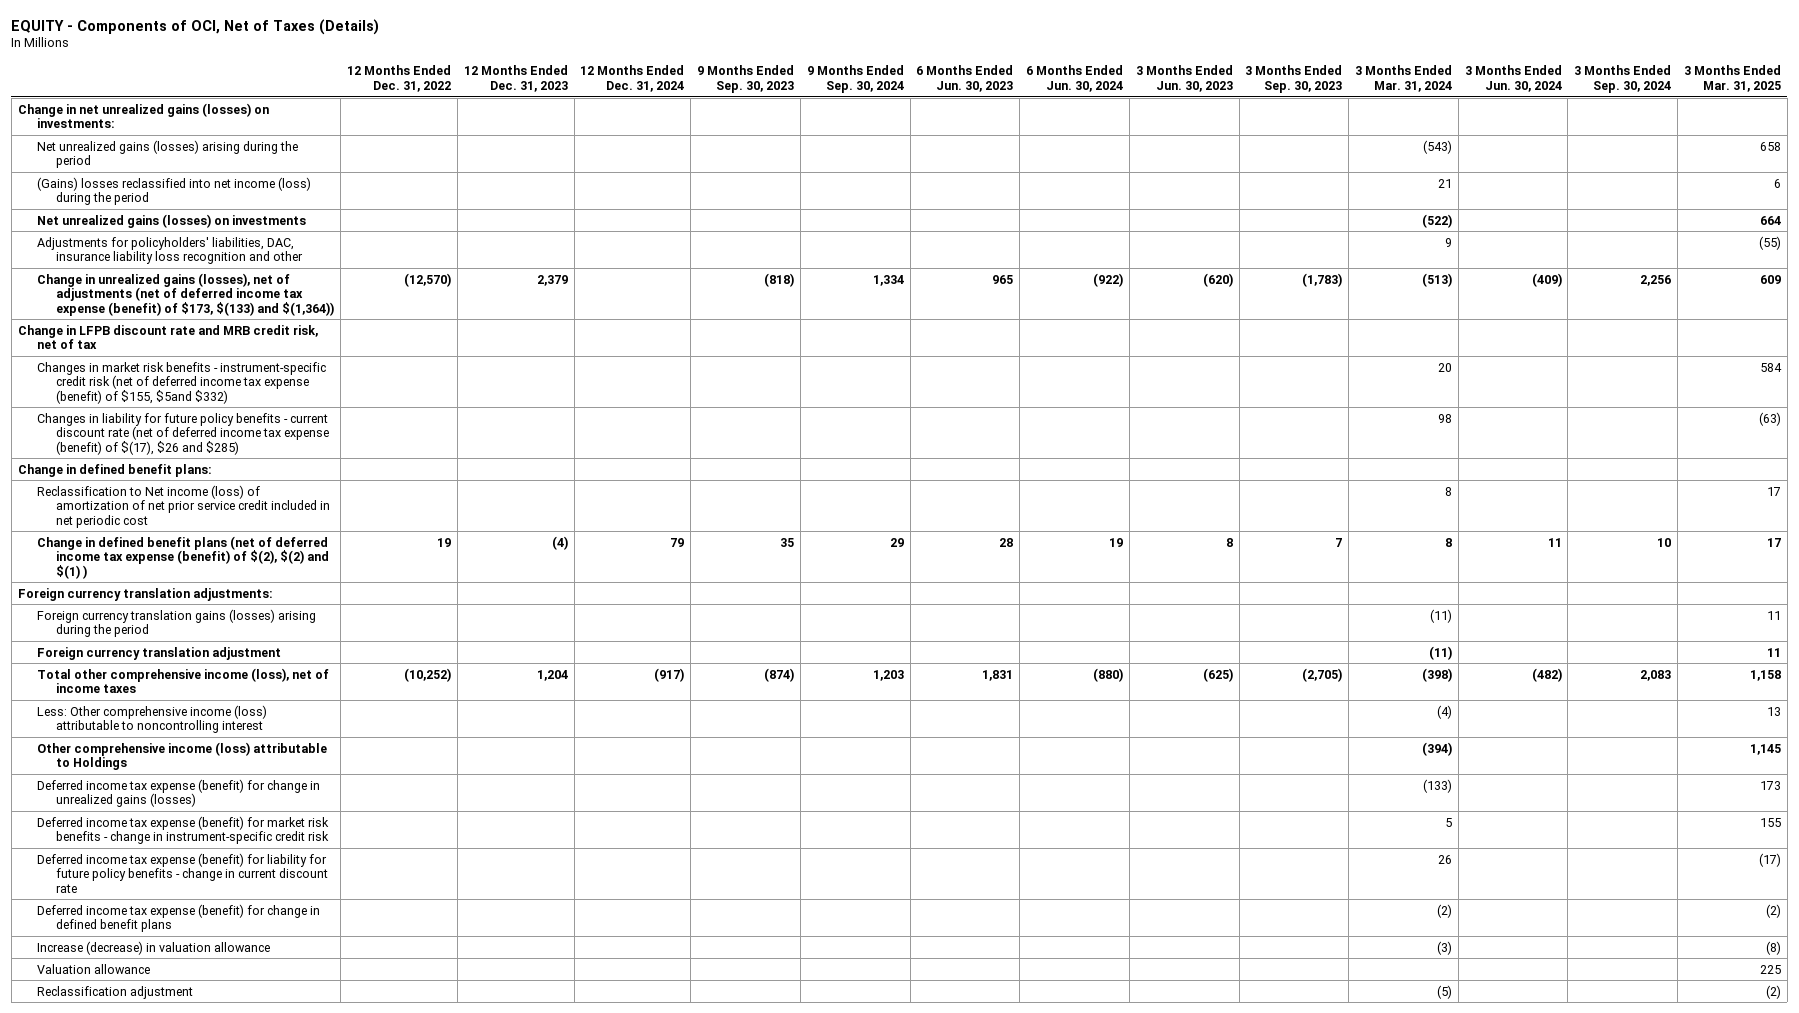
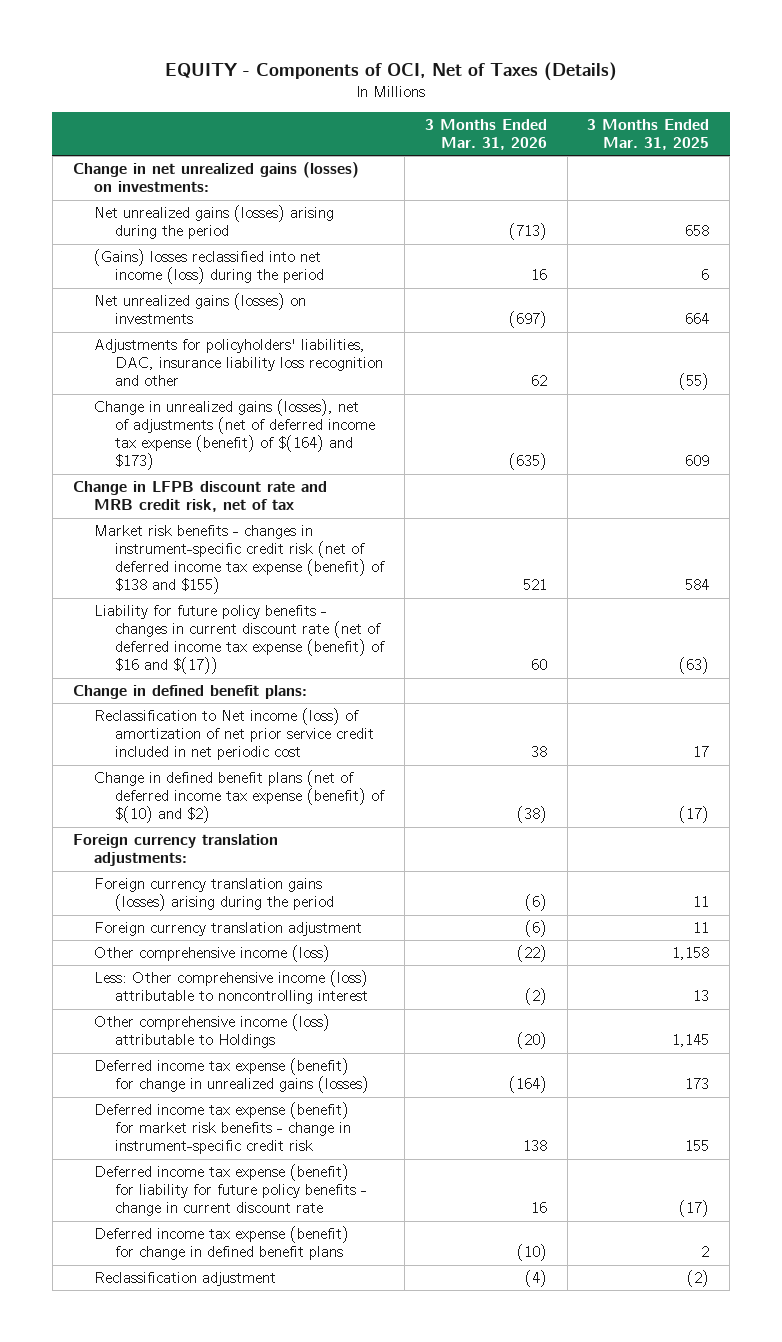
[347,65,452,92] 12 Months Ended Dec. 31, 2022 -> none
[463,65,568,92] 12 Months Ended Dec. 31, 2023 -> none
[580,65,685,92] 12 Months Ended Dec. 31, 2024 -> none
[697,65,795,93] 9 Months Ended Sep. 30, 2023 -> none
[806,65,904,93] 9 Months Ended Sep. 30, 2024 -> none
[916,65,1014,92] 6 Months Ended Jun. 30, 2023 -> none
[1026,65,1124,92] 6 Months Ended Jun. 30, 2024 -> none
[1135,65,1233,92] 3 Months Ended Jun. 30, 2023 -> none
[1245,65,1343,93] 3 Months Ended Sep. 30, 2023 -> none
[1354,65,1452,92] 3 Months Ended Mar. 31, 2024 -> none
[1464,65,1562,92] 3 Months Ended Jun. 30, 2024 -> none
[1574,65,1672,93] 3 Months Ended Sep. 30, 2024 -> none
none -> [424,118,547,150] 3 Months Ended Mar. 31, 2026
[37,272,335,316] Change in unrealized gains (losses), net of adjustments (net of deferred income tax expense (benefit) of $173, $(133) and $(1,364)) -> [93,399,376,471] Change in unrealized gains (losses), net of adjustments (net of deferred income tax expense (benefit) of $(164) and $173)
[37,361,327,404] Changes in market risk benefits - instrument-specific credit risk (net of deferred income tax expense (benefit) of $155, $5and $332) -> [93,525,386,595] Market risk benefits - changes in instrument-specific credit risk (net of deferred income tax expense (benefit) of $138 and $155)
[37,412,330,455] Changes in liability for future policy benefits - current discount rate (net of deferred income tax expense (benefit) of $(17), $26 and $285) -> [93,605,386,675] Liability for future policy benefits - changes in current discount rate (net of deferred income tax expense (benefit) of $16 and $(17))
[37,535,330,579] Change in defined benefit plans (net of deferred income tax expense (benefit) of $(2), $(2) and $(1) ) -> [93,770,386,824] Change in defined benefit plans (net of deferred income tax expense (benefit) of $(10) and $2)
[1766,537,1781,547] 17 -> [679,806,710,824] (17)
[37,667,330,694] Total other comprehensive income (loss), net of income taxes -> [93,945,330,963] Other comprehensive income (loss)
[37,940,271,955] Increase (decrease) in valuation allowance -> none
[37,963,151,974] Valuation allowance -> none
[1765,903,1781,918] (2) -> [701,1246,710,1258] 2

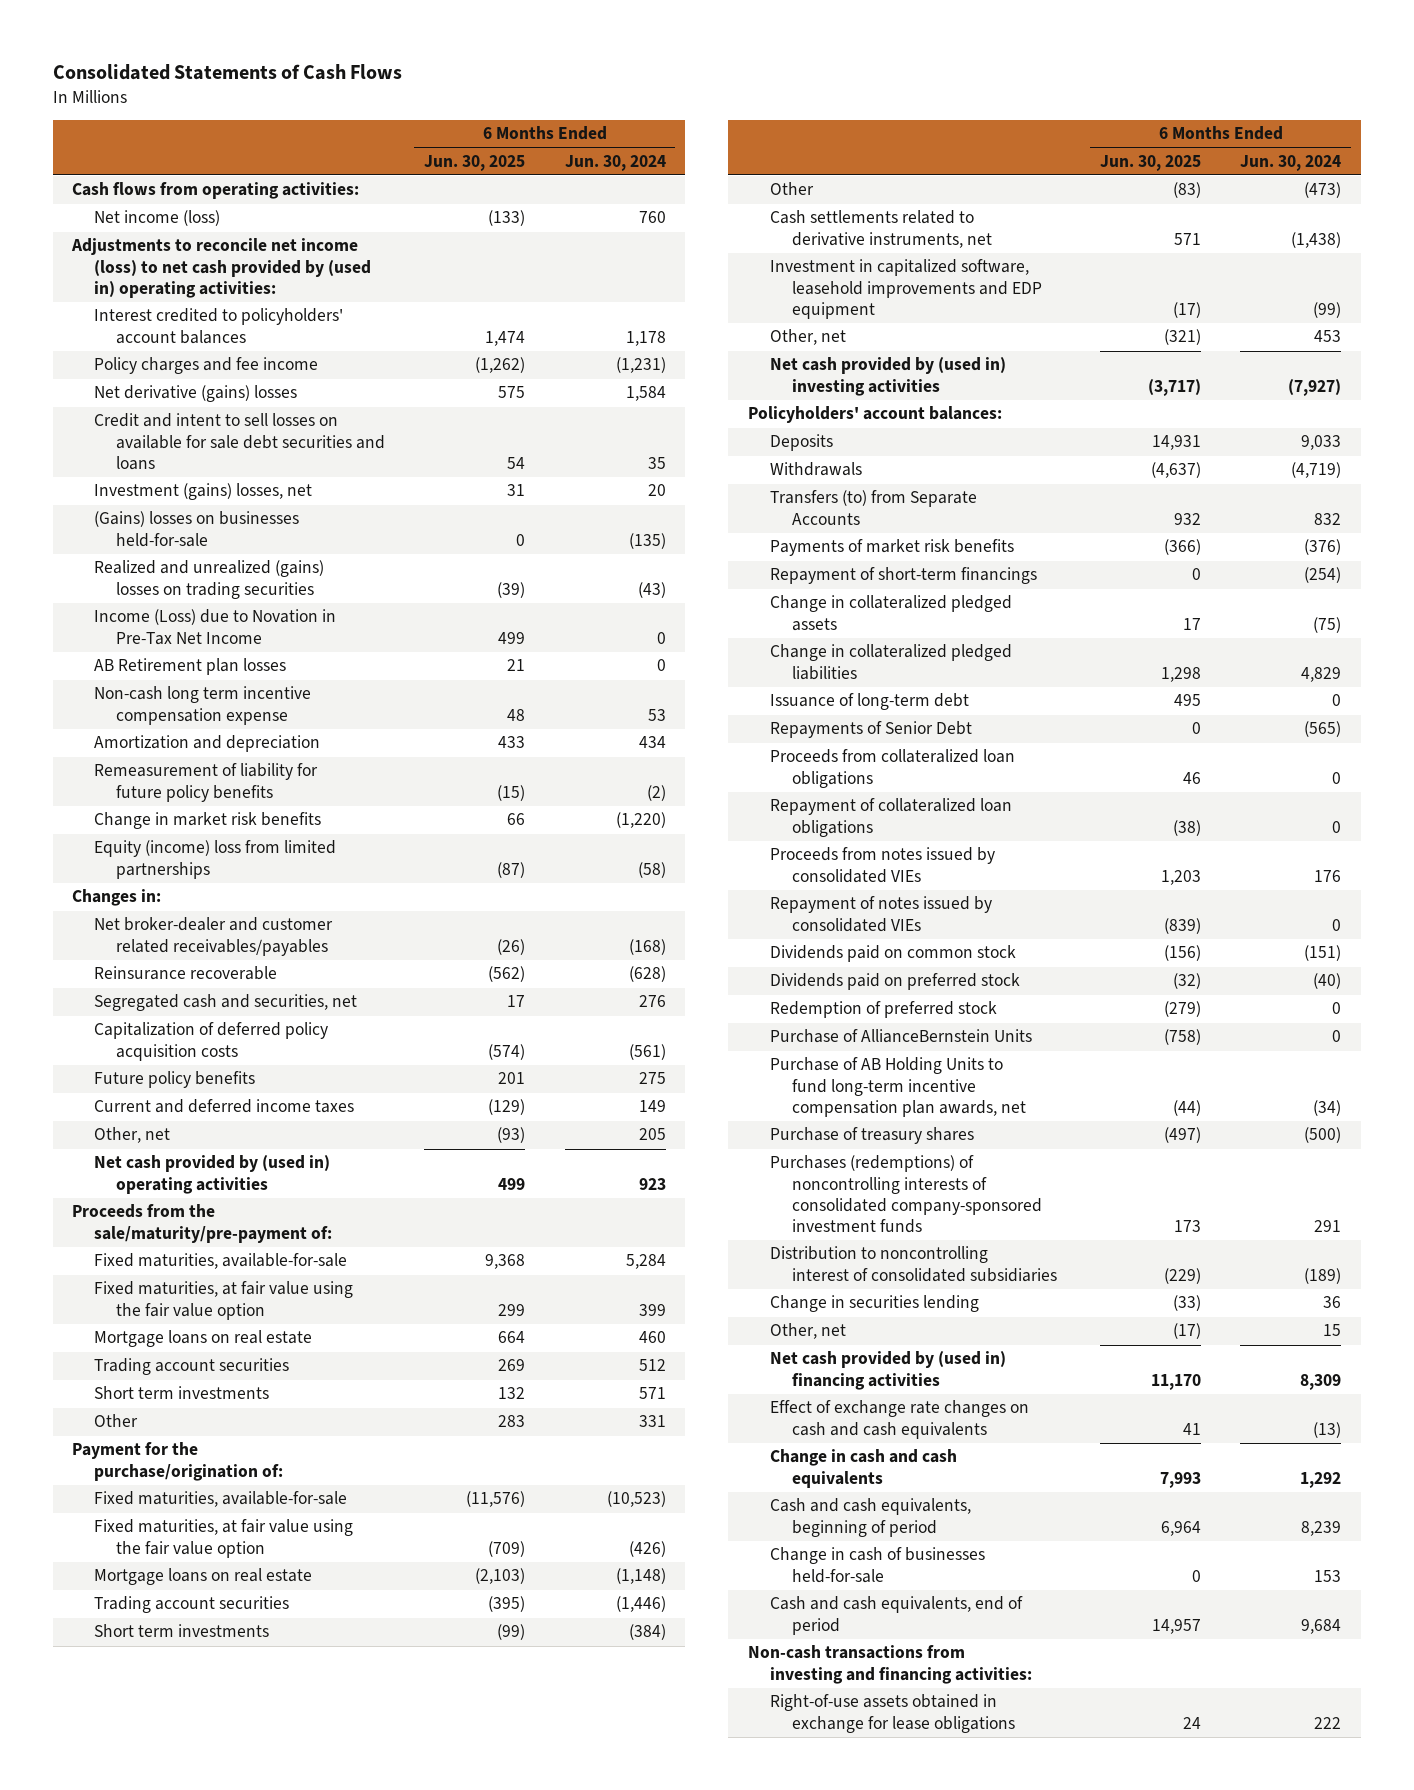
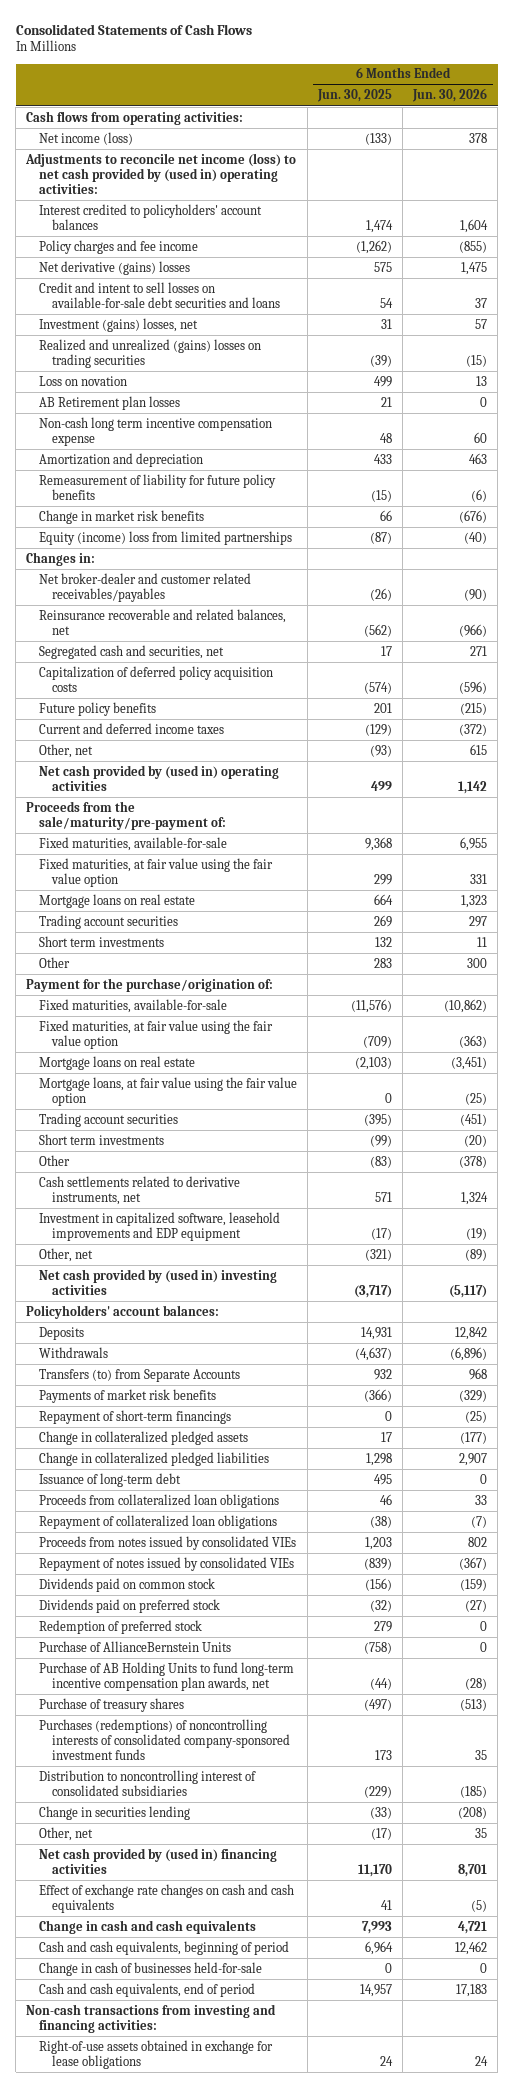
[564,154,666,171] Jun. 30, 2024 -> none
none -> [412,88,488,103] Jun. 30, 2026
[94,413,385,470] Credit and intent to sell losses on available for sale debt securities and loans -> [39,281,281,308] Credit and intent to sell losses on available-for-sale debt securities and loans
[94,511,300,547] (Gains) losses on businesses held-for-sale -> none
[94,609,337,645] Income (Loss) due to Novation in Pre-Tax Net Income -> [39,375,128,386] Loss on novation
[94,966,278,981] Reinsurance recoverable -> [39,608,287,635] Reinsurance recoverable and related balances, net
none -> [39,1076,298,1106] Mortgage loans, at fair value using the fair value option
[769,721,972,739] Repayments of Senior Debt -> none
[1164,1001,1202,1018] (279) -> [374,1620,393,1632] 279

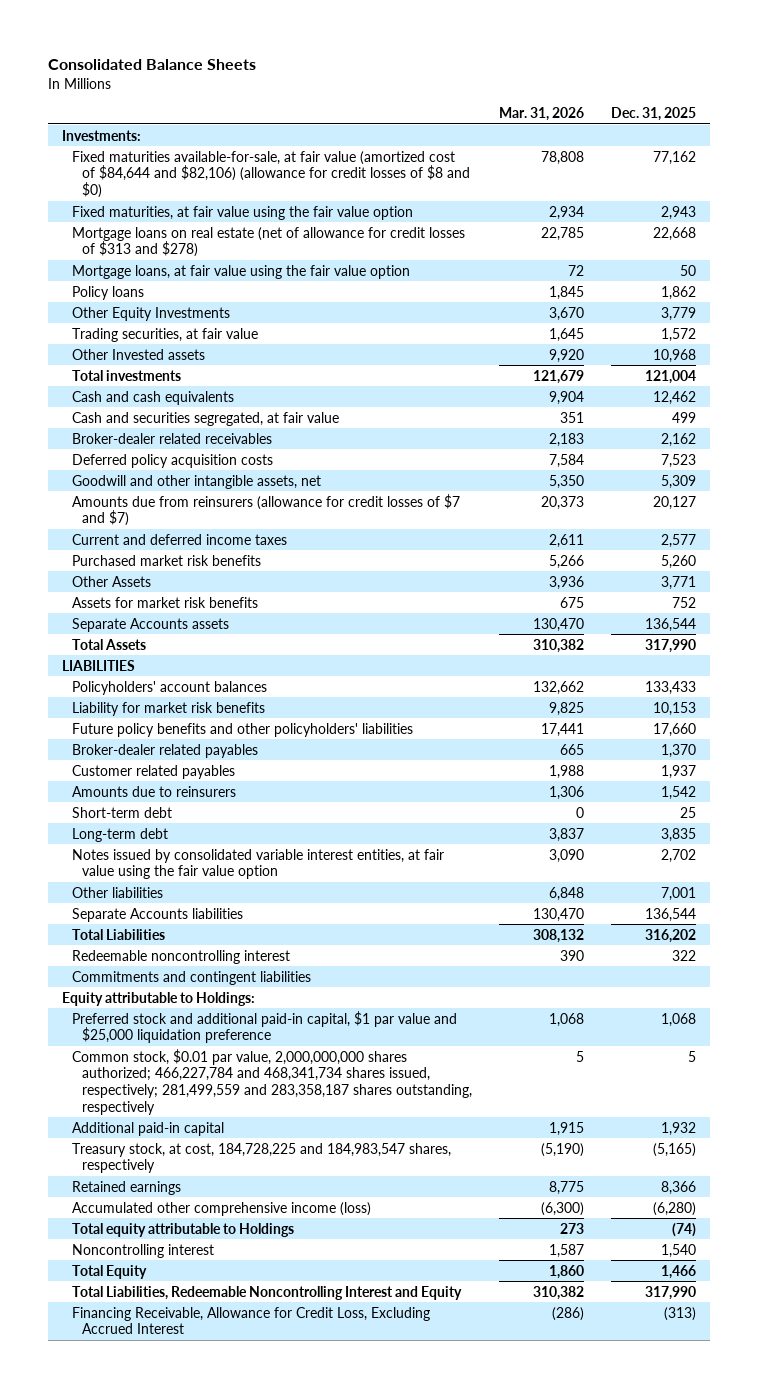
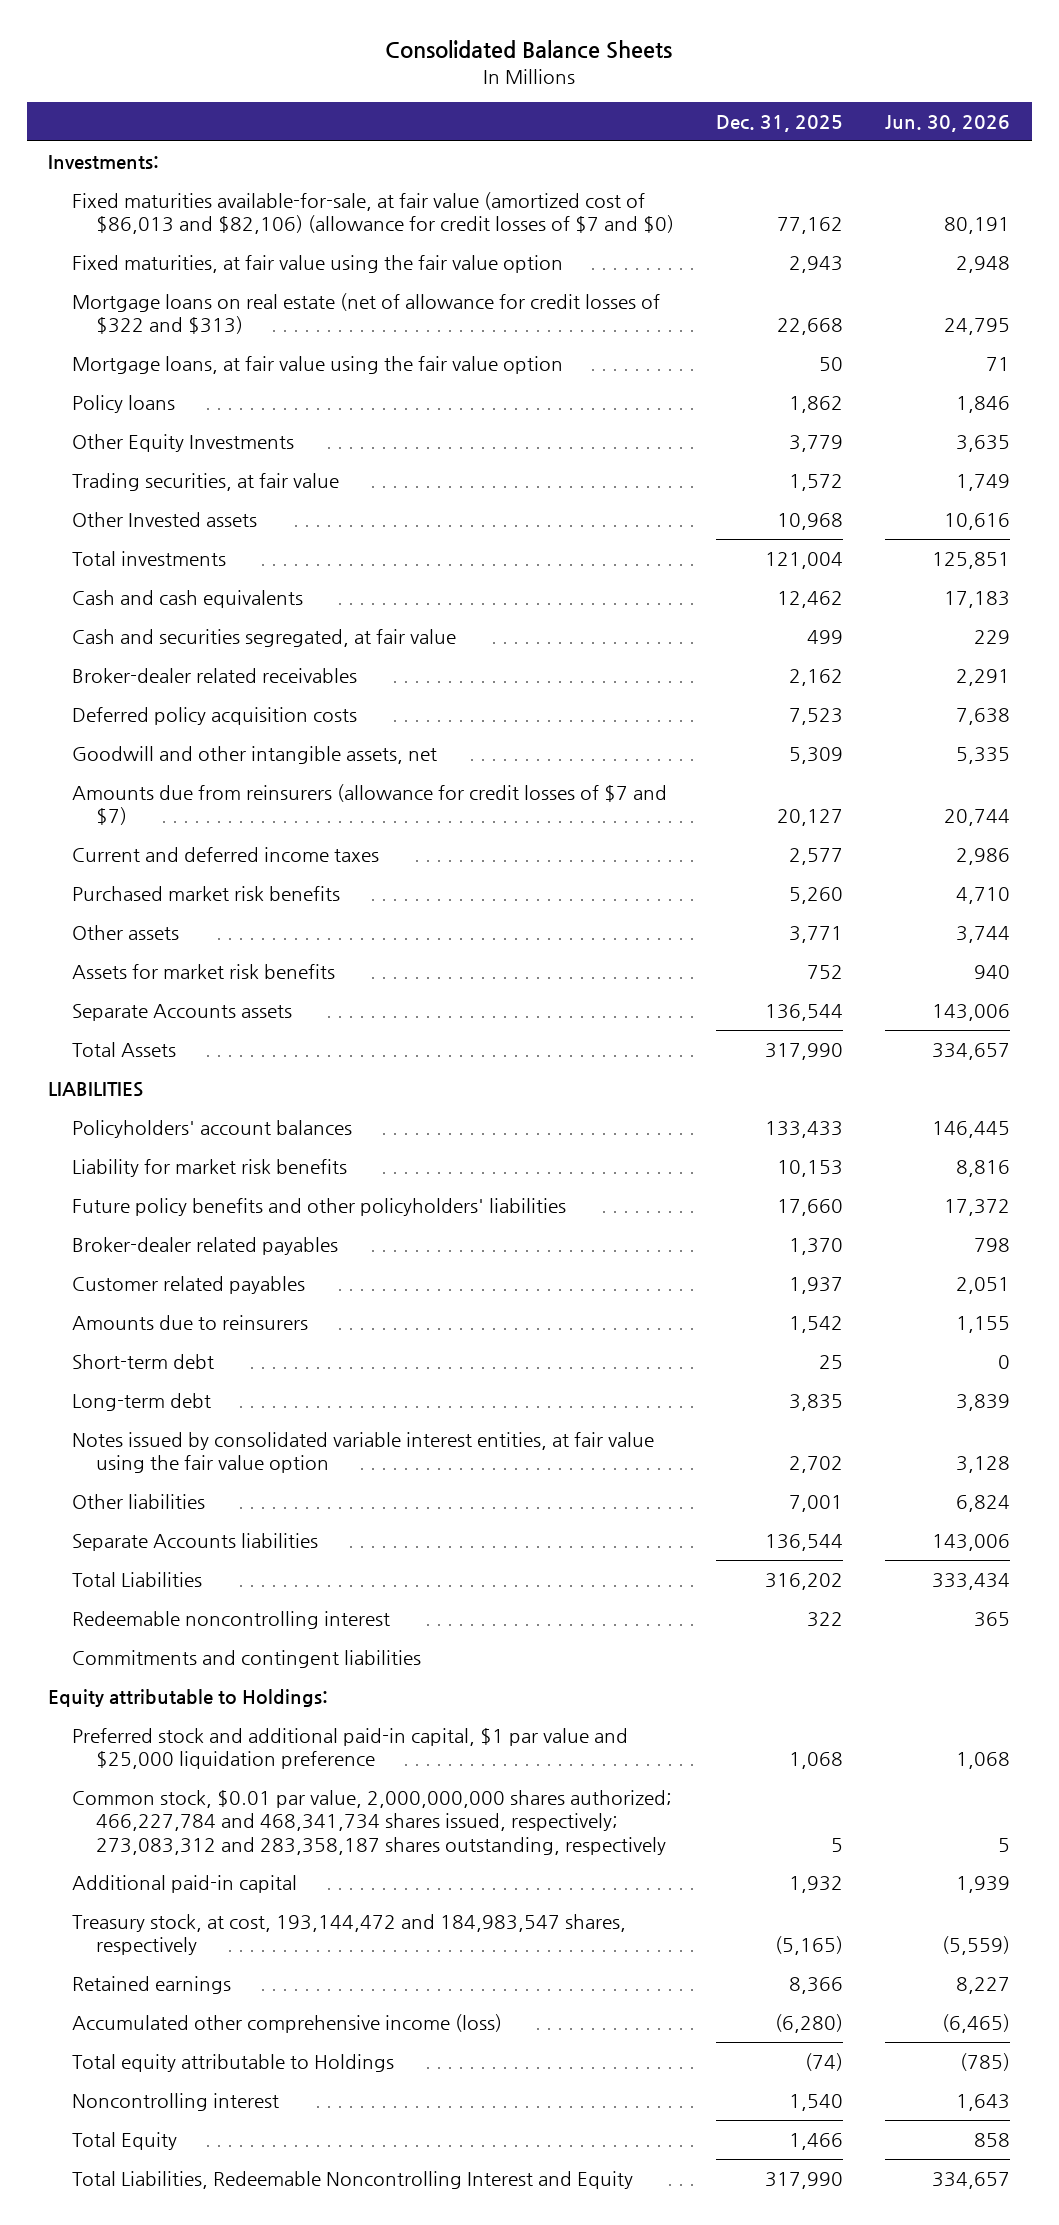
[498,107,584,122] Mar. 31, 2026 -> none
none -> [885,115,1011,133] Jun. 30, 2026
[71,150,470,199] Fixed maturities available-for-sale, at fair value (amortized cost of $84,644 and $82,106) (allowance for credit losses of $8 and $0) -> [71,192,674,235] Fixed maturities available-for-sale, at fair value (amortized cost of $86,013 and $82,106) (allowance for credit losses of $7 and $0)
[71,226,465,258] Mortgage loans on real estate (net of allowance for credit losses of $313 and $278) -> [71,293,660,335] Mortgage loans on real estate (net of allowance for credit losses of $322 and $313)
[71,575,151,587] Other Assets -> [71,925,179,941] Other assets
[71,1048,472,1115] Common stock, $0.01 par value, 2,000,000,000 shares authorized; 466,227,784 and 468,341,734 shares issued, respectively; 281,499,559 and 283,358,187 shares outstanding, respectively -> [71,1790,672,1855] Common stock, $0.01 par value, 2,000,000,000 shares authorized; 466,227,784 and 468,341,734 shares issued, respectively; 273,083,312 and 283,358,187 shares outstanding, respectively
[71,1142,451,1174] Treasury stock, at cost, 184,728,225 and 184,983,547 shares, respectively -> [71,1914,626,1956] Treasury stock, at cost, 193,144,472 and 184,983,547 shares, respectively
[71,1306,430,1335] Financing Receivable, Allowance for Credit Loss, Excluding Accrued Interest -> none

